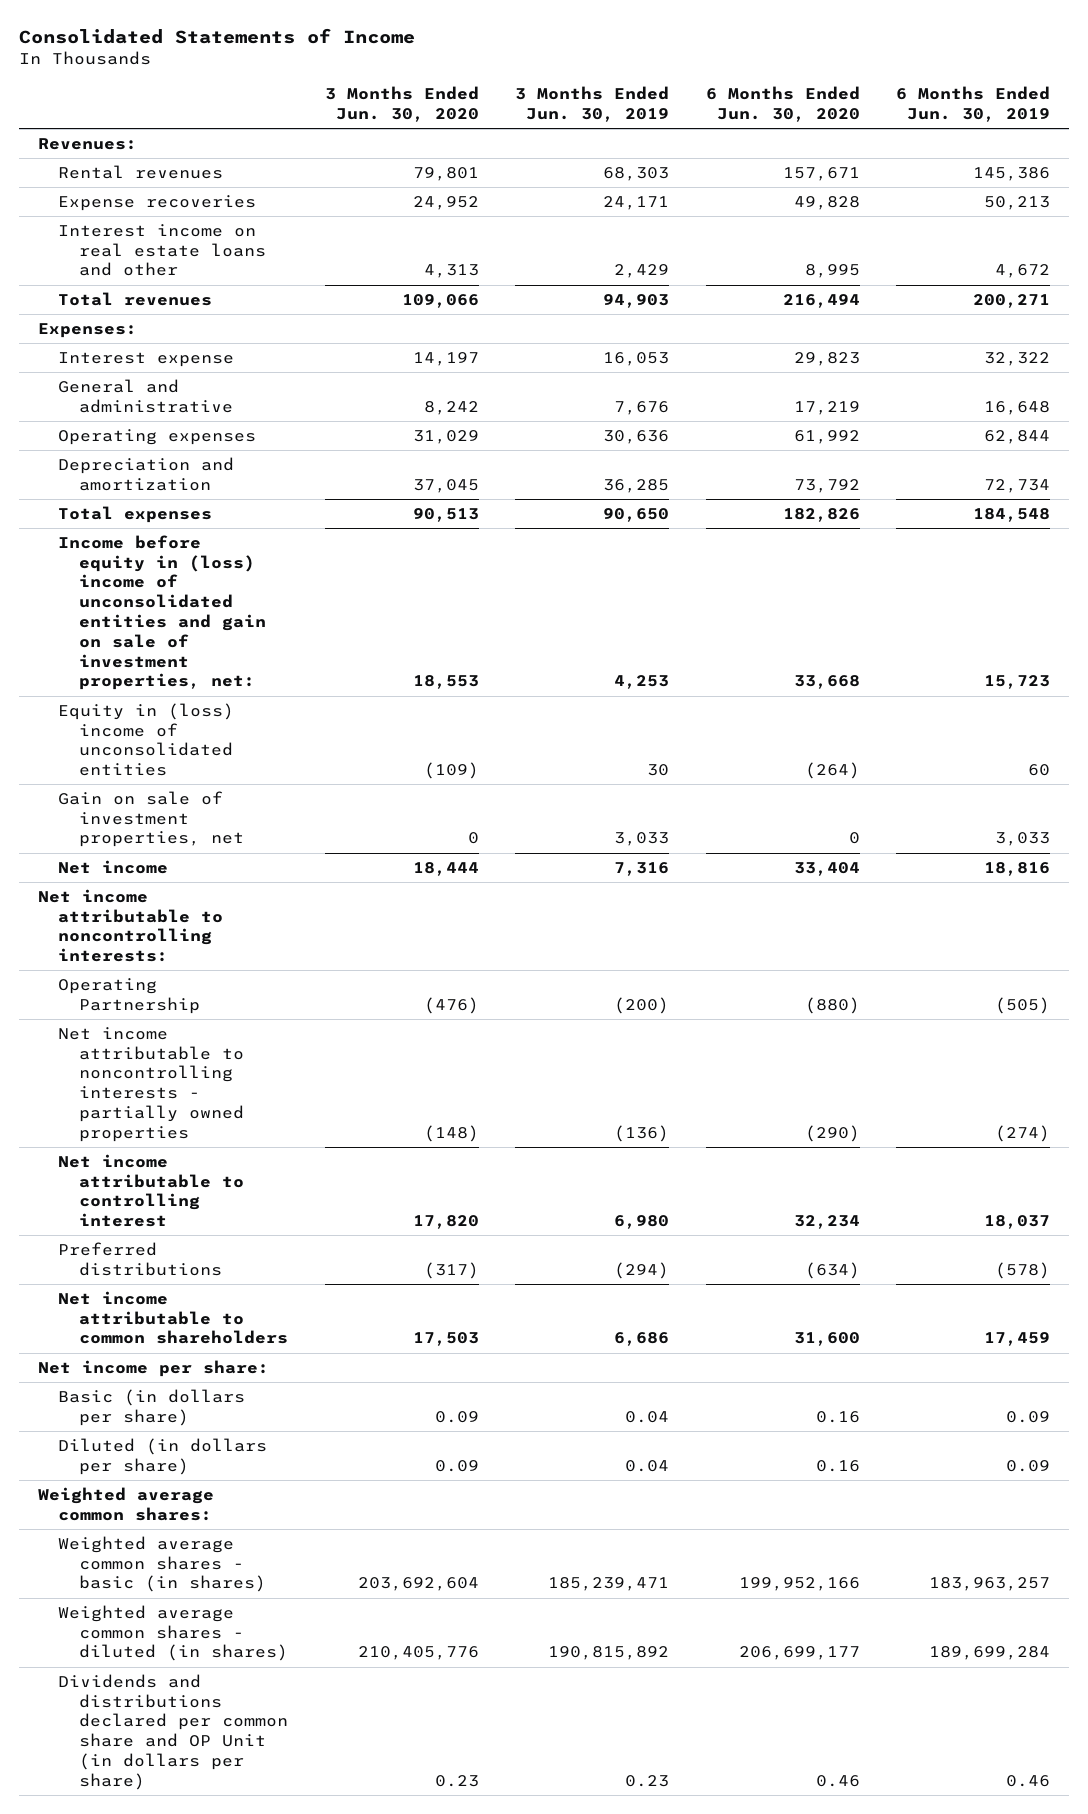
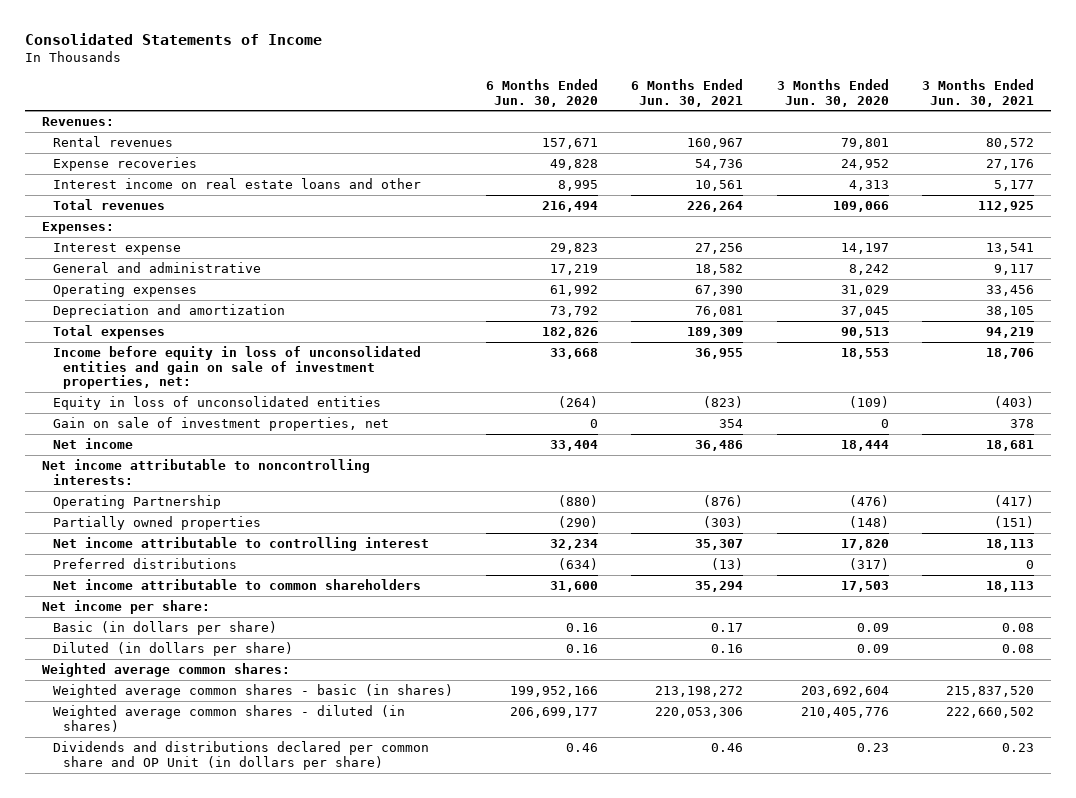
[515,86,670,122] 3 Months Ended Jun. 30, 2019 -> none
[896,86,1051,122] 6 Months Ended Jun. 30, 2019 -> none
none -> [631,78,744,107] 6 Months Ended Jun. 30, 2021
none -> [922,78,1035,107] 3 Months Ended Jun. 30, 2021
[58,534,267,691] Income before equity in (loss) income of unconsolidated entities and gain on sale of investment properties, net: -> [52,346,421,390] Income before equity in loss of unconsolidated entities and gain on sale of investment properties, net:
[58,702,235,777] Equity in (loss) income of unconsolidated entities -> [52,396,381,411] Equity in loss of unconsolidated entities
[58,1026,245,1142] Net income attributable to noncontrolling interests - partially owned properties -> [52,516,261,531] Partially owned properties

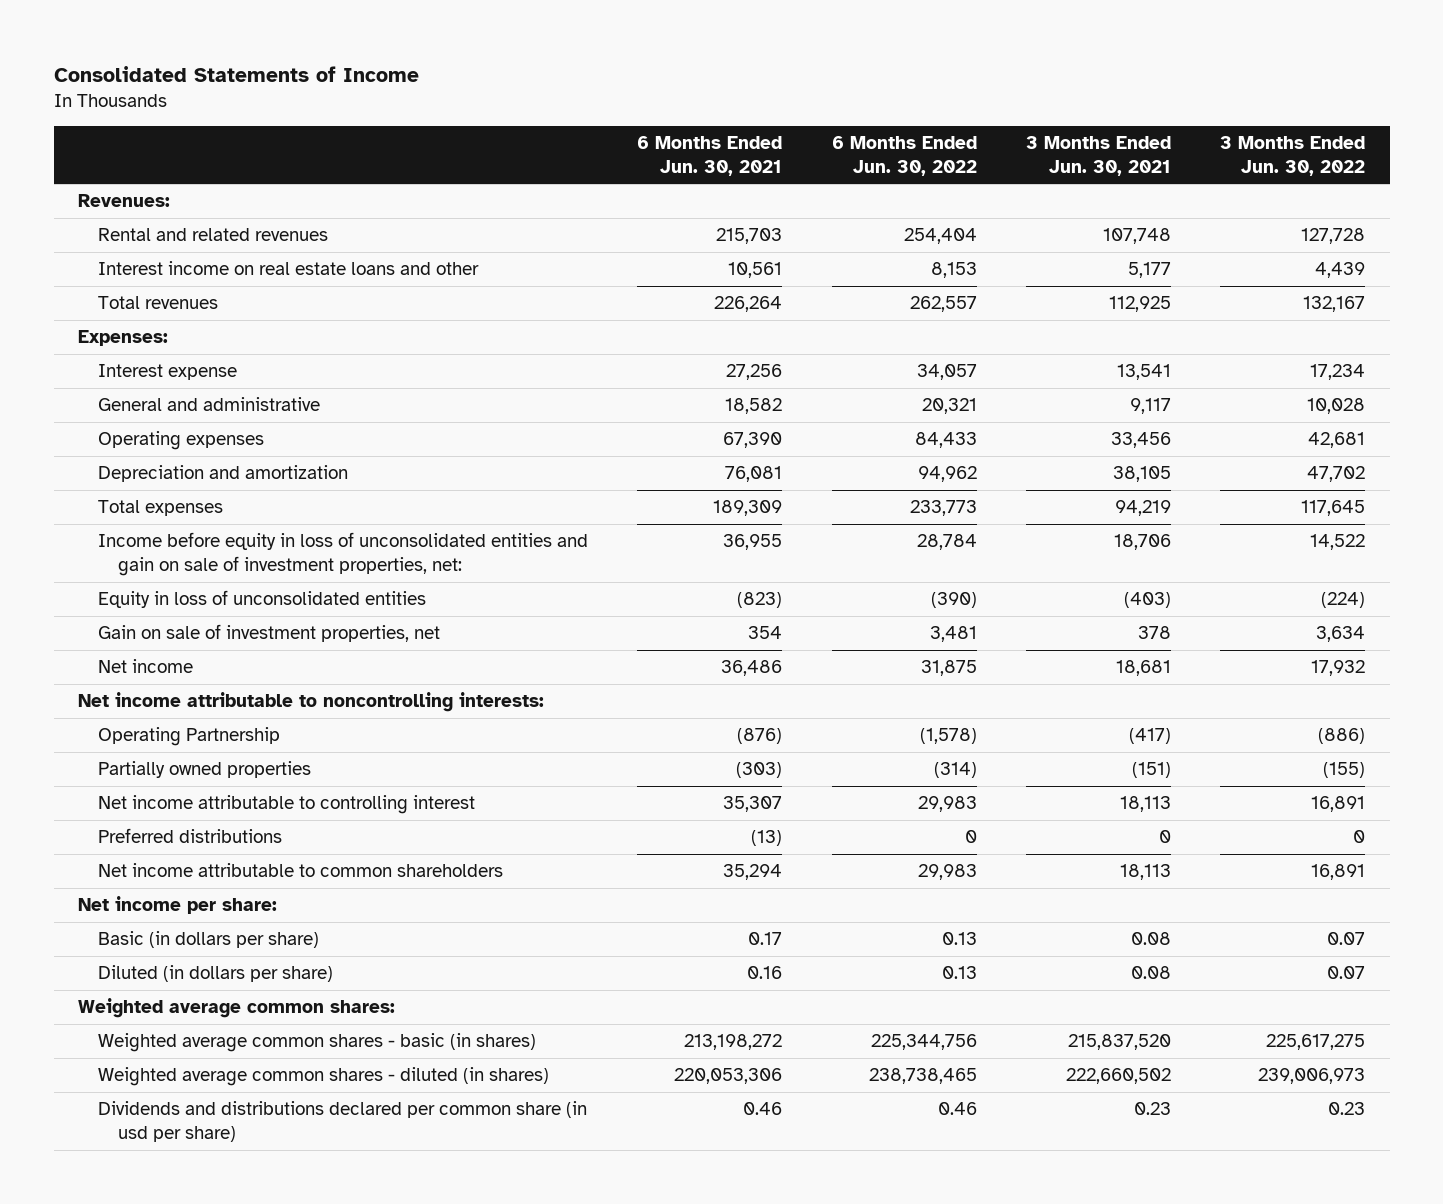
[486,78,599,107] 6 Months Ended Jun. 30, 2020 -> none
[776,78,889,107] 3 Months Ended Jun. 30, 2020 -> none
none -> [831,135,977,176] 6 Months Ended Jun. 30, 2022
none -> [1219,135,1365,176] 3 Months Ended Jun. 30, 2022
[52,157,197,172] Expense recoveries -> none
[52,136,173,148] Rental revenues -> [98,228,329,242] Rental and related revenues
[687,138,744,150] 160,967 -> [716,228,783,245] 215,703
[986,138,1035,150] 80,572 -> [1102,228,1171,245] 107,748
[52,741,429,770] Dividends and distributions declared per common share and OP Unit (in dollars per share) -> [98,1101,588,1143] Dividends and distributions declared per common share (in usd per share)

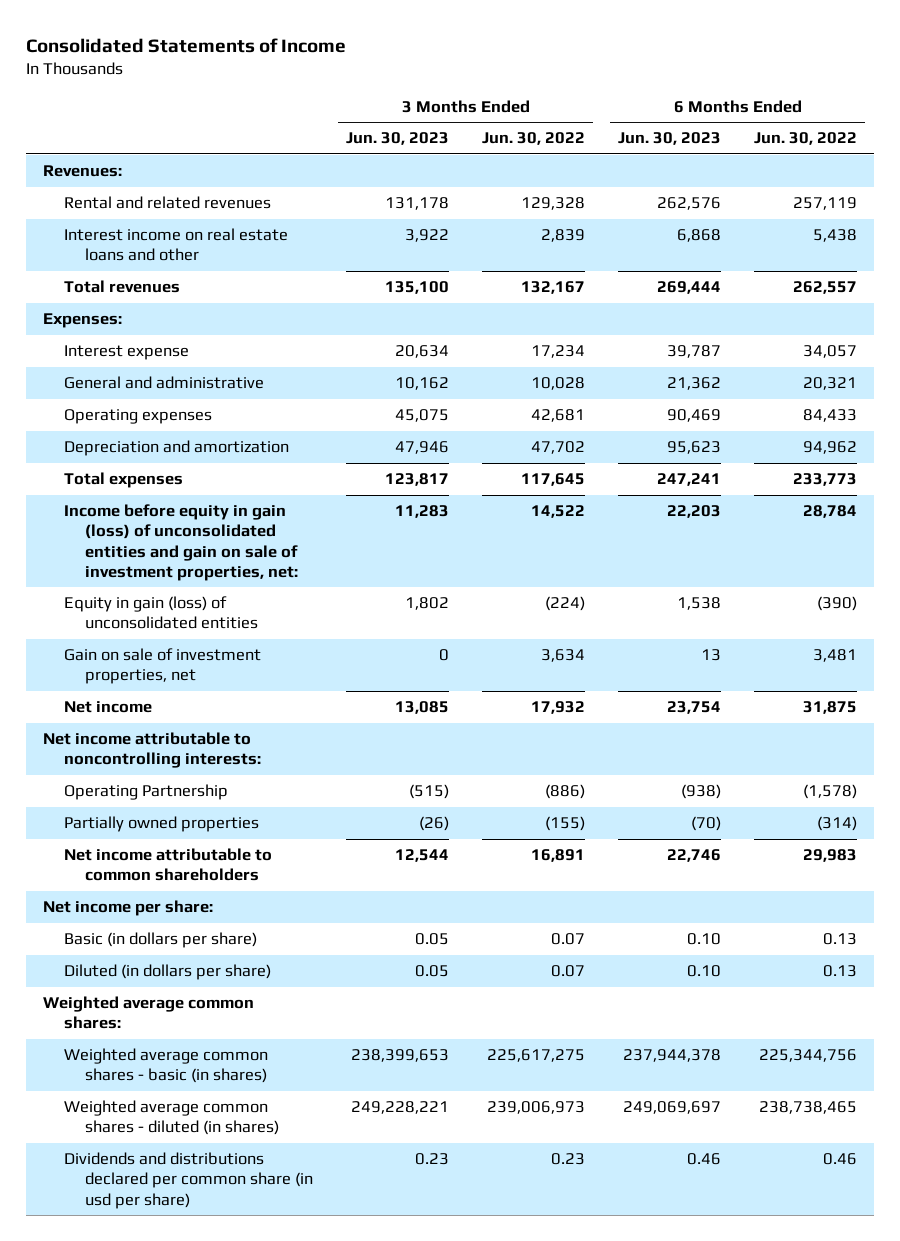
[637,135,783,176] 6 Months Ended Jun. 30, 2021 -> none
[1025,135,1171,176] 3 Months Ended Jun. 30, 2021 -> none
none -> [346,132,450,146] Jun. 30, 2023
none -> [618,132,722,146] Jun. 30, 2023
[903,228,977,245] 254,404 -> [793,197,858,211] 257,119
[1300,228,1365,245] 127,728 -> [521,197,586,211] 129,328
[930,262,977,279] 8,153 -> [813,229,858,243] 5,438
[1314,262,1365,279] 4,439 -> [541,229,586,243] 2,839
[98,532,589,577] Income before equity in loss of unconsolidated entities and gain on sale of investment properties, net: -> [63,504,299,581] Income before equity in gain (loss) of unconsolidated entities and gain on sale of investment properties, net:
[98,590,427,609] Equity in loss of unconsolidated entities -> [63,596,259,630] Equity in gain (loss) of unconsolidated entities
[98,795,476,815] Net income attributable to controlling interest -> none
[98,828,283,844] Preferred distributions -> none

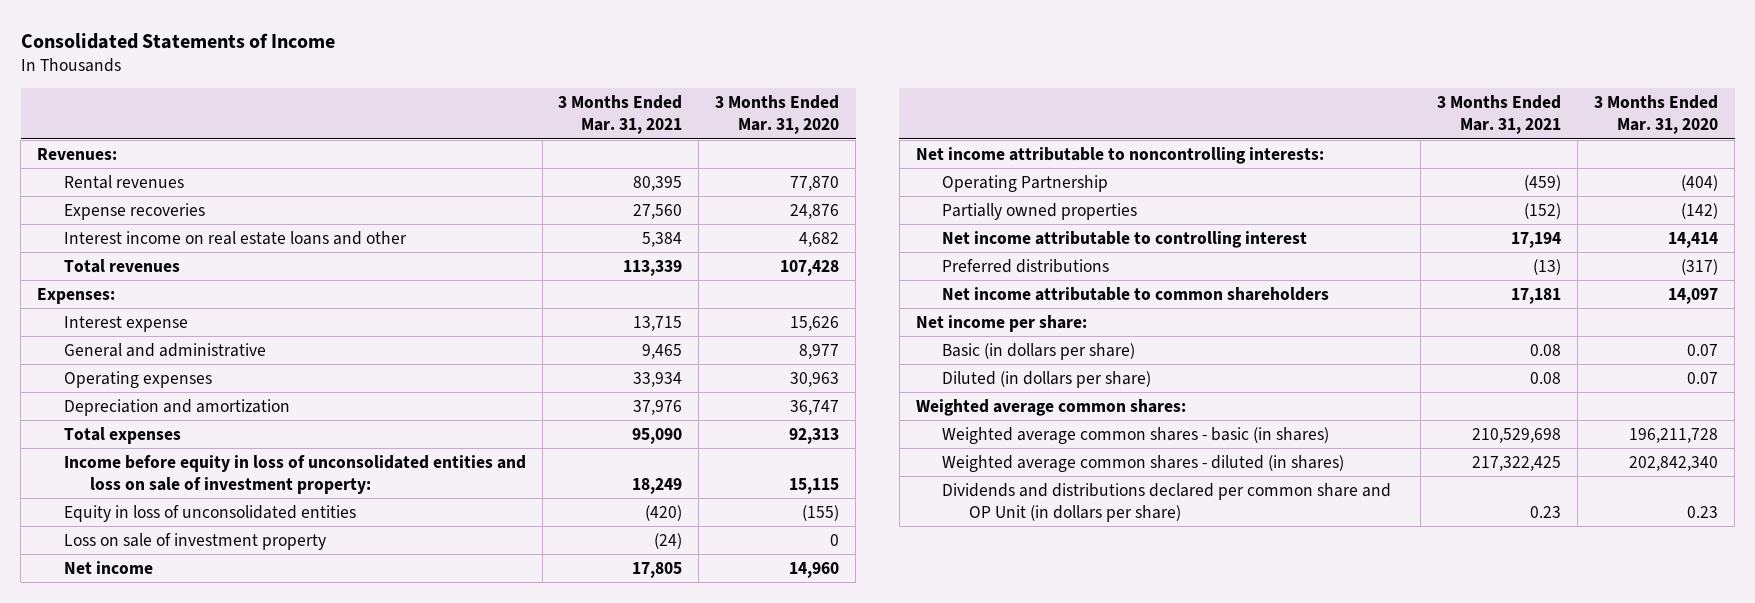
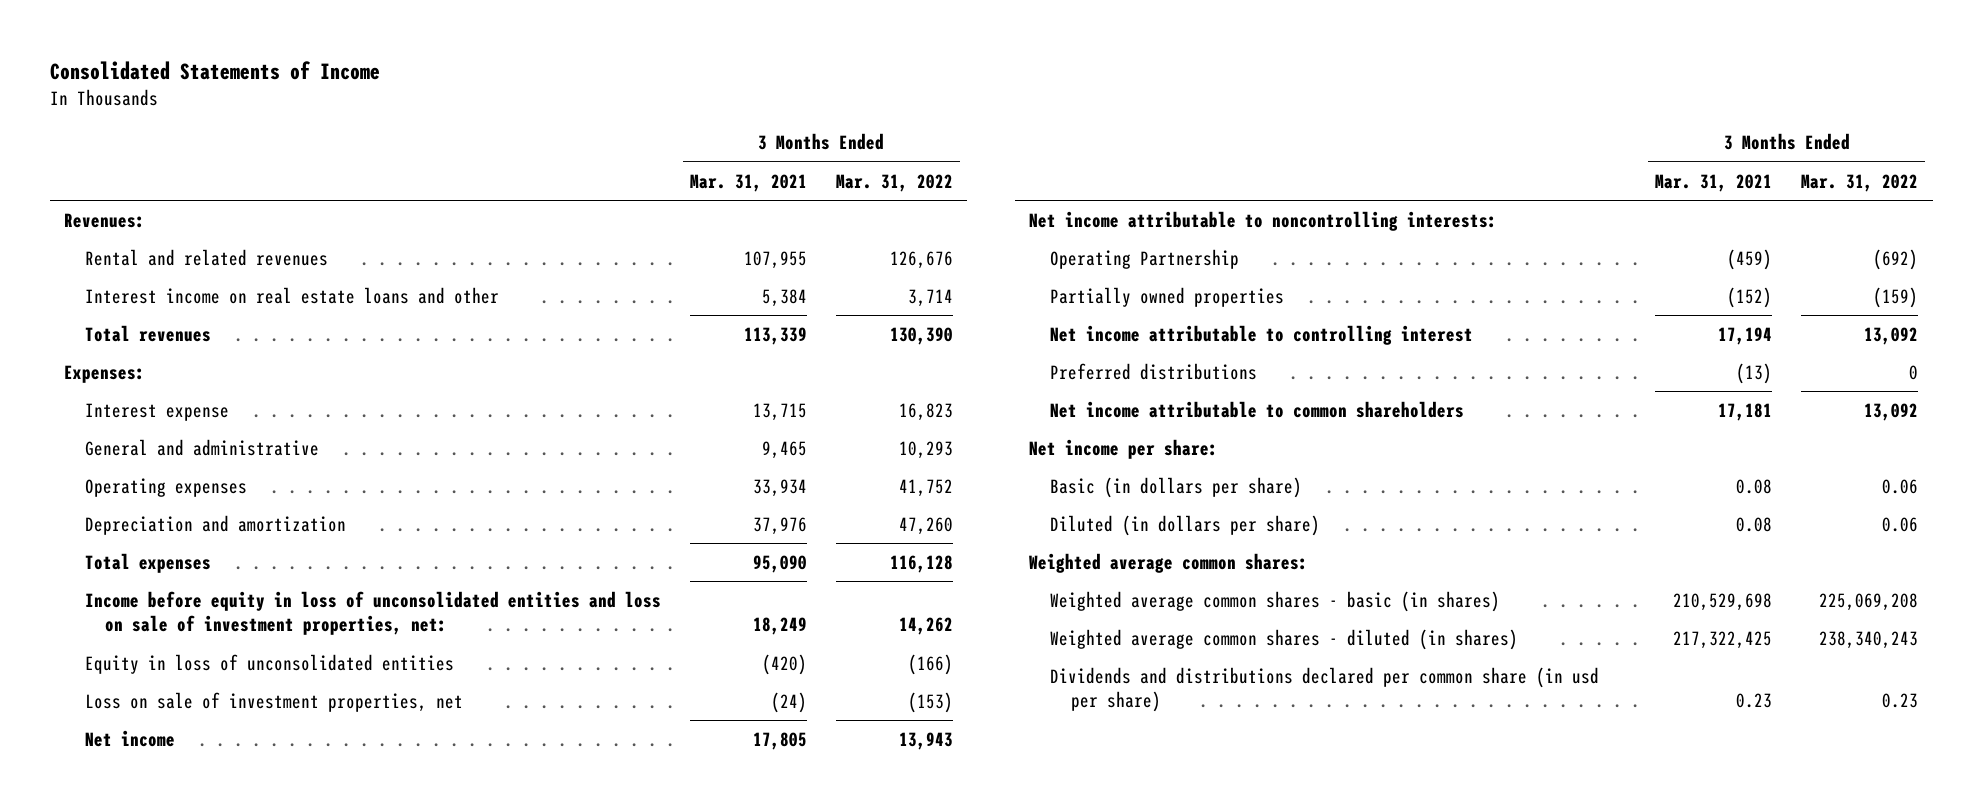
[715,95,840,135] 3 Months Ended Mar. 31, 2020 -> none
none -> [835,173,953,192] Mar. 31, 2022
[63,202,205,220] Expense recoveries -> none
[63,174,184,189] Rental revenues -> [84,248,328,266] Rental and related revenues
[633,175,683,191] 80,395 -> [743,250,807,269] 107,955
[63,454,526,494] Income before equity in loss of unconsolidated entities and loss on sale of investment property: -> [84,590,661,636] Income before equity in loss of unconsolidated entities and loss on sale of investment properties, net:
[63,532,326,550] Loss on sale of investment property -> [84,691,463,712] Loss on sale of investment properties, net
[942,482,1392,522] Dividends and distributions declared per common share and OP Unit (in dollars per share) -> [1049,666,1599,713] Dividends and distributions declared per common share (in usd per share)

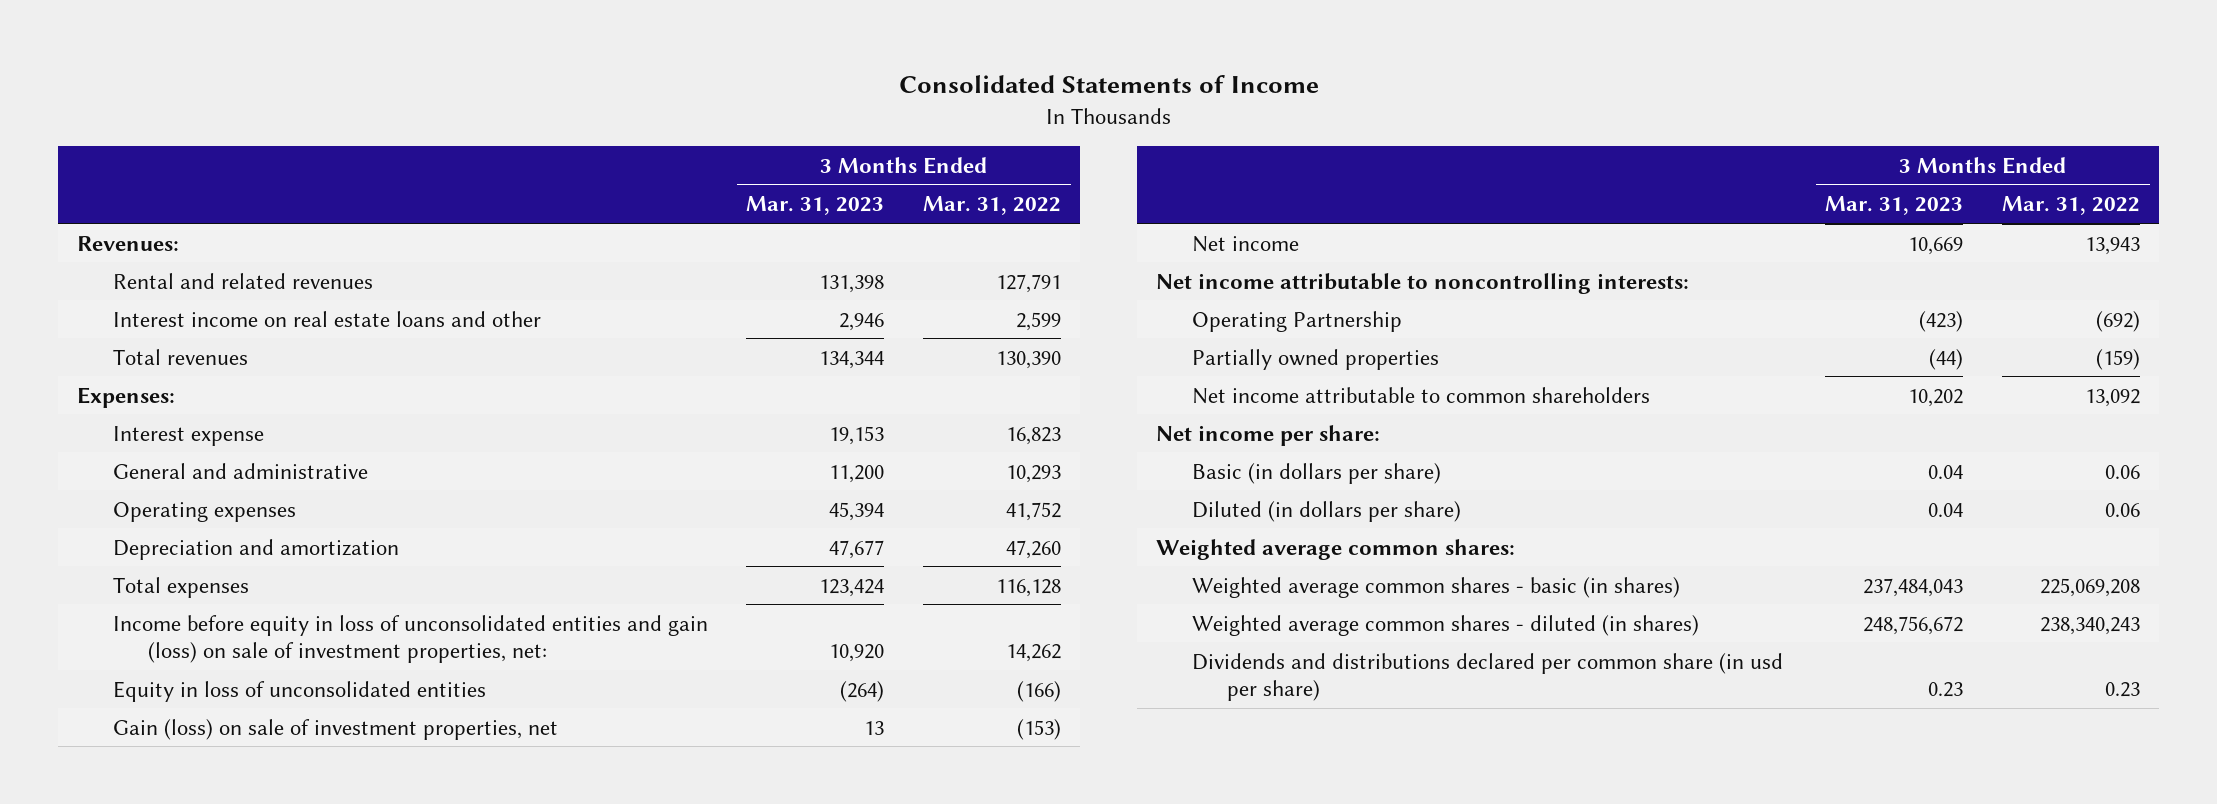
[689,173,807,192] Mar. 31, 2021 -> none
none -> [746,196,885,216] Mar. 31, 2023
[889,250,953,269] 126,676 -> [996,273,1062,293] 127,791
[907,288,953,307] 3,714 -> [1016,311,1062,331] 2,599
[84,590,661,636] Income before equity in loss of unconsolidated entities and loss on sale of investment properties, net: -> [112,614,708,663] Income before equity in loss of unconsolidated entities and gain (loss) on sale of investment properties, net:
[84,691,463,712] Loss on sale of investment properties, net -> [112,718,558,740] Gain (loss) on sale of investment properties, net
[1049,324,1473,345] Net income attributable to controlling interest -> none
[1049,362,1257,380] Preferred distributions -> none

